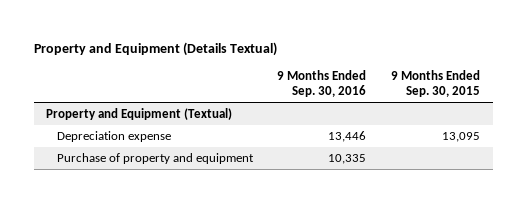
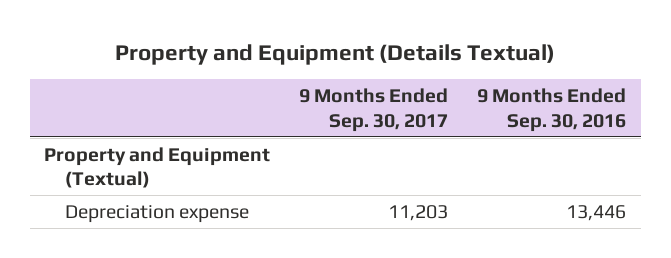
[391,70,481,98] 9 Months Ended Sep. 30, 2015 -> none
none -> [299,88,449,132] 9 Months Ended Sep. 30, 2017
[56,152,254,164] Purchase of property and equipment -> none

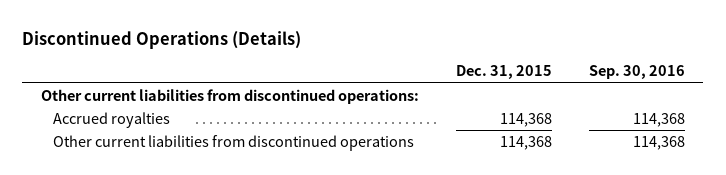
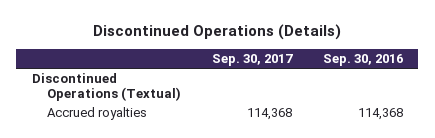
[455,65,552,80] Dec. 31, 2015 -> none
none -> [211,54,293,67] Sep. 30, 2017
[40,88,419,104] Other current liabilities from discontinued operations: -> none
none -> [31,72,182,102] Discontinued Operations (Textual)
[52,134,414,151] Other current liabilities from discontinued operations -> none

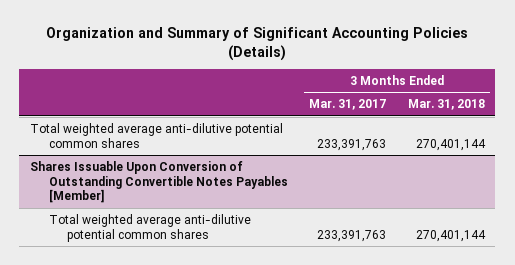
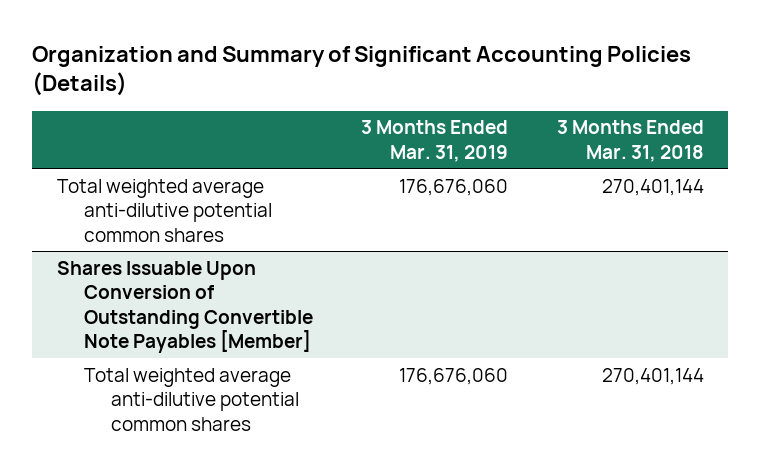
[309,99,387,111] Mar. 31, 2017 -> none
none -> [361,120,509,162] 3 Months Ended Mar. 31, 2019
[29,160,288,204] Shares Issuable Upon Conversion of Outstanding Convertible Notes Payables [Member] -> [56,260,313,354] Shares Issuable Upon Conversion of Outstanding Convertible Note Payables [Member]

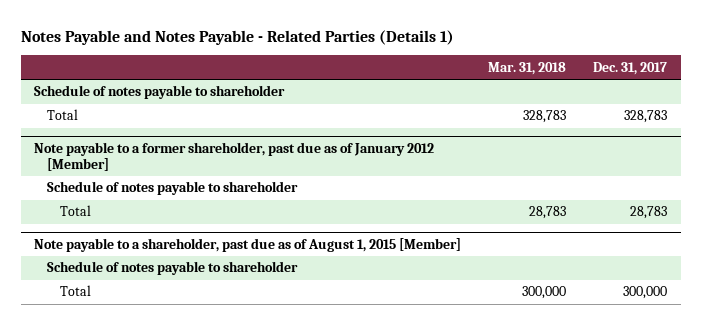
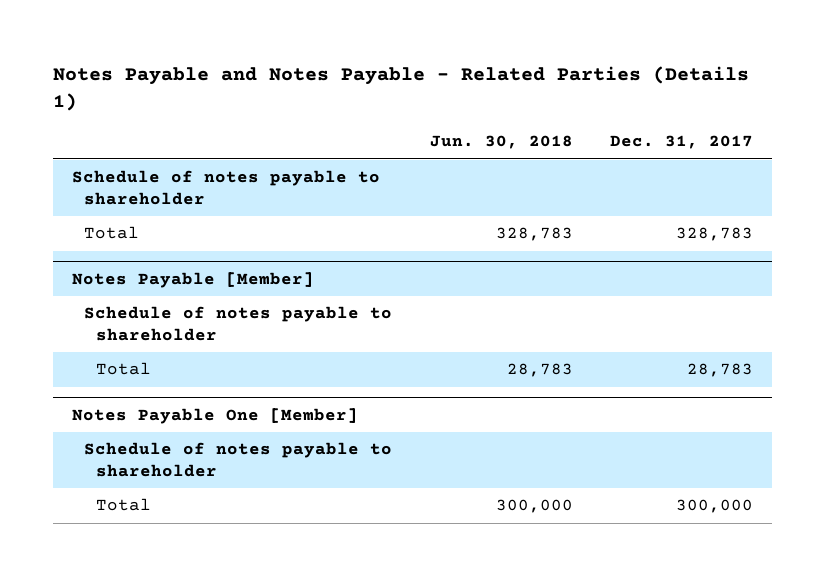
[488,61,567,75] Mar. 31, 2018 -> none
none -> [429,135,573,150] Jun. 30, 2018
[34,141,435,171] Note payable to a former shareholder, past due as of January 2012 [Member] -> [71,272,314,289] Notes Payable [Member]
[34,237,462,252] Note payable to a shareholder, past due as of August 1, 2015 [Member] -> [71,408,358,425] Notes Payable One [Member]

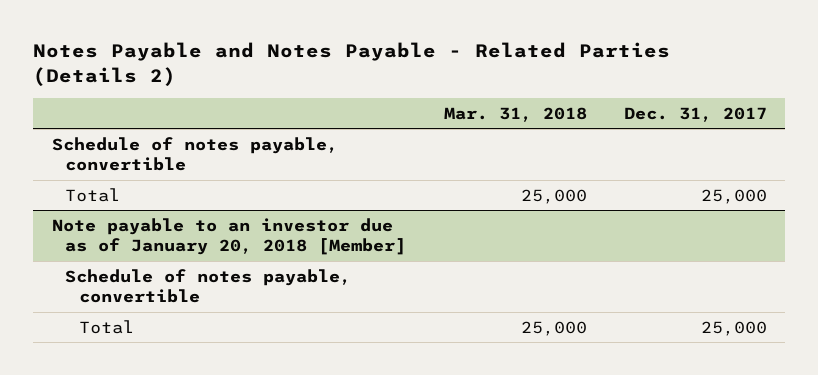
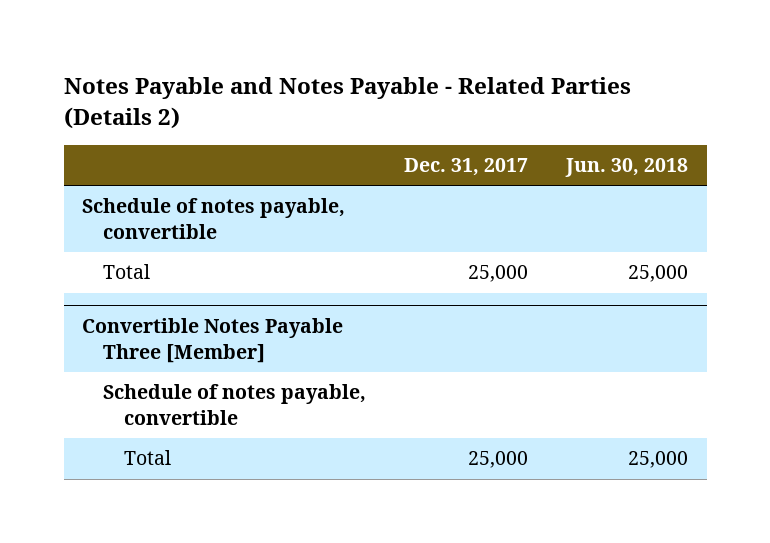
[443,106,587,122] Mar. 31, 2018 -> none
none -> [564,157,688,177] Jun. 30, 2018
[51,217,407,256] Note payable to an investor due as of January 20, 2018 [Member] -> [82,318,344,363] Convertible Notes Payable Three [Member]

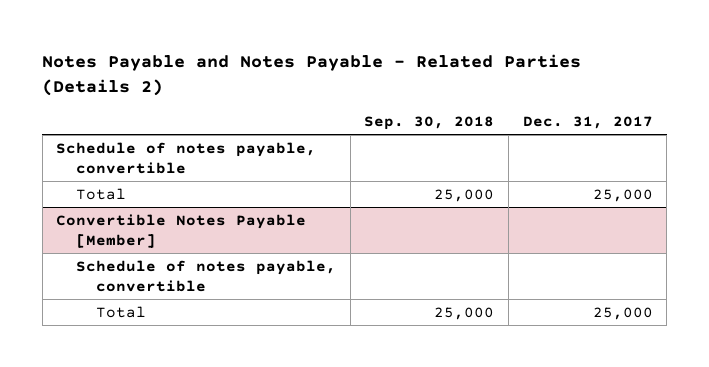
[564,157,688,177] Jun. 30, 2018 -> none
none -> [364,116,495,131] Sep. 30, 2018
[82,318,344,363] Convertible Notes Payable Three [Member] -> [56,213,307,248] Convertible Notes Payable [Member]

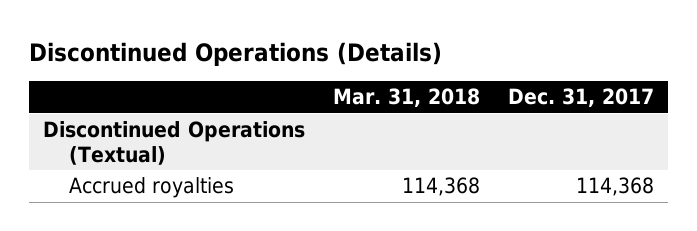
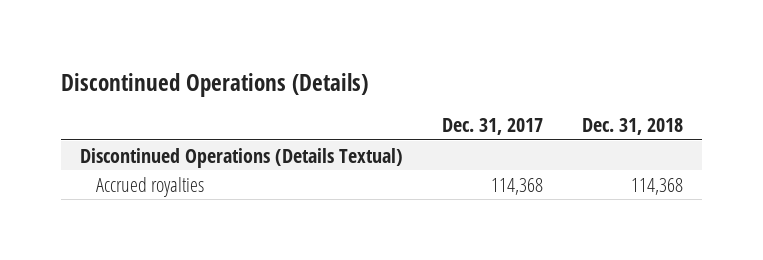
[332,88,480,108] Mar. 31, 2018 -> none
none -> [581,118,683,136] Dec. 31, 2018
[42,121,305,165] Discontinued Operations (Textual) -> [80,147,404,168] Discontinued Operations (Details Textual)

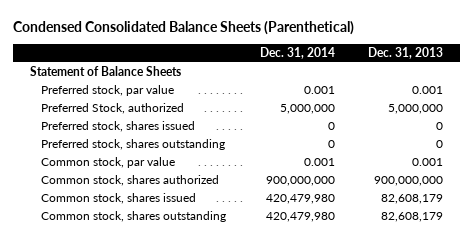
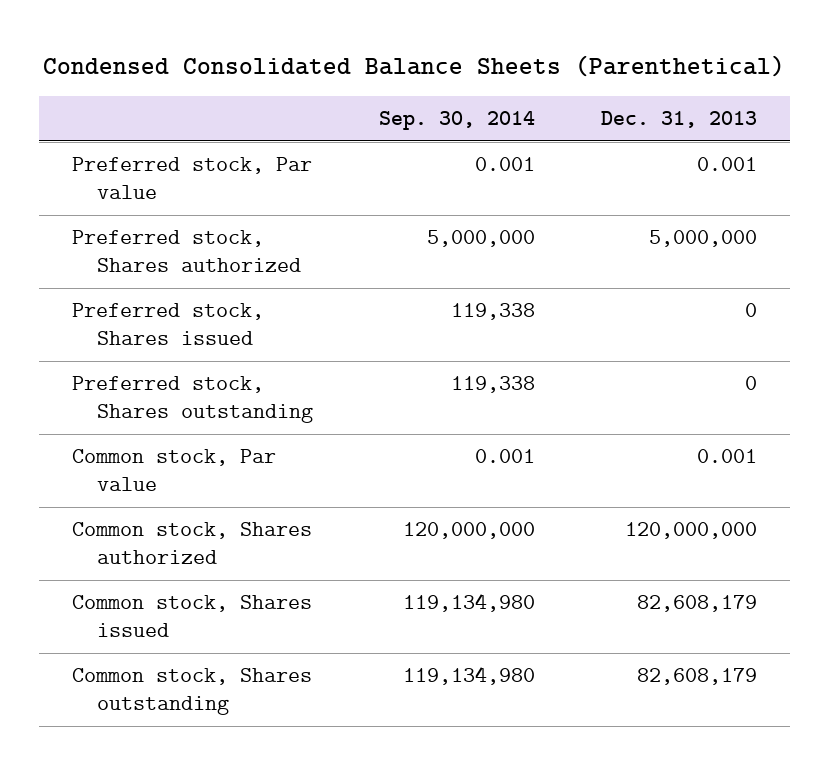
[259,47,335,60] Dec. 31, 2014 -> none
none -> [379,111,536,131] Sep. 30, 2014
[29,66,181,77] Statement of Balance Sheets -> none
[41,85,175,97] Preferred stock, par value -> [71,157,312,200] Preferred stock, Par value
[41,103,185,115] Preferred Stock, authorized -> [71,230,301,273] Preferred stock, Shares authorized
[41,121,196,133] Preferred stock, shares issued -> [71,303,264,346] Preferred stock, Shares issued
[41,139,226,151] Preferred stock, shares outstanding -> [71,376,313,424] Preferred stock, Shares outstanding
[41,157,176,169] Common stock, par value -> [71,449,276,492] Common stock, Par value
[41,175,220,187] Common stock, shares authorized -> [71,522,312,565] Common stock, Shares authorized
[374,176,444,187] 900,000,000 -> [625,522,758,540] 120,000,000
[41,193,197,205] Common stock, shares issued -> [71,595,312,638] Common stock, Shares issued
[41,211,227,223] Common stock, shares outstanding -> [71,668,312,716] Common stock, Shares outstanding

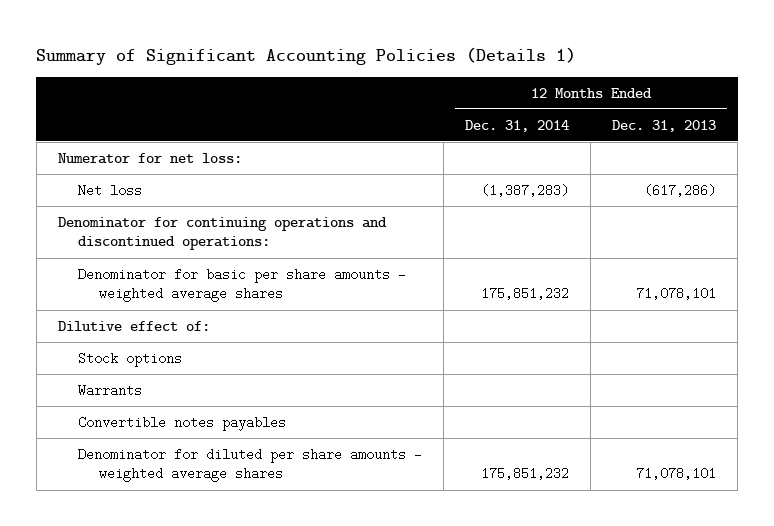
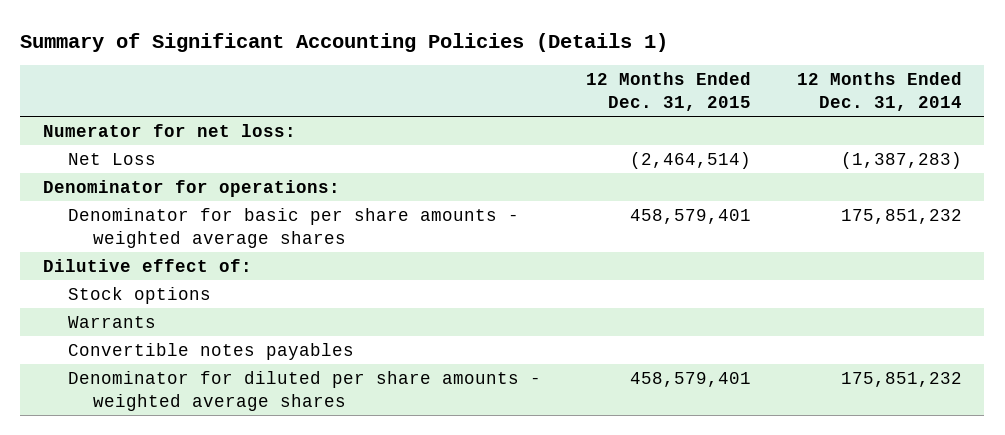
[612,119,717,132] Dec. 31, 2013 -> none
none -> [586,72,752,111] 12 Months Ended Dec. 31, 2015
[78,183,143,197] Net loss -> [67,152,156,165] Net Loss
[57,216,387,251] Denominator for continuing operations and discontinued operations: -> [43,179,341,197] Denominator for operations:

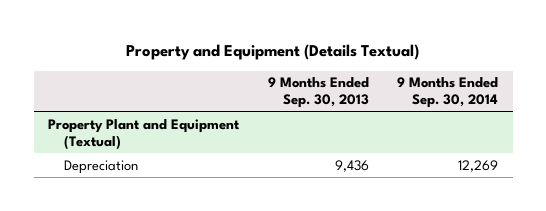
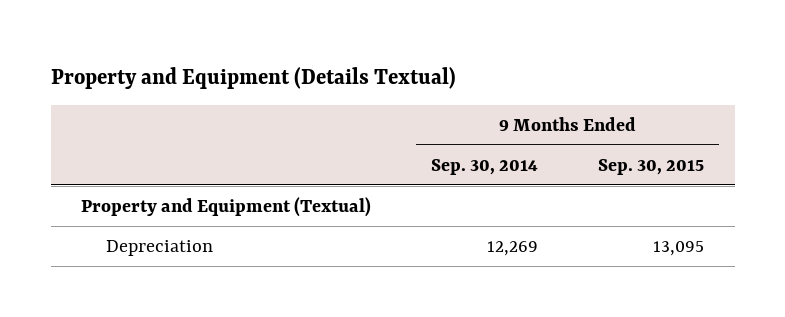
[267,77,369,109] 9 Months Ended Sep. 30, 2013 -> none
none -> [598,158,705,175] Sep. 30, 2015
[48,118,241,150] Property Plant and Equipment (Textual) -> [80,197,371,218] Property and Equipment (Textual)

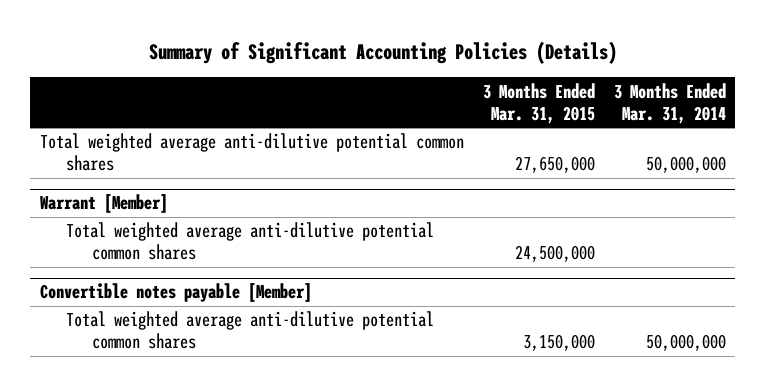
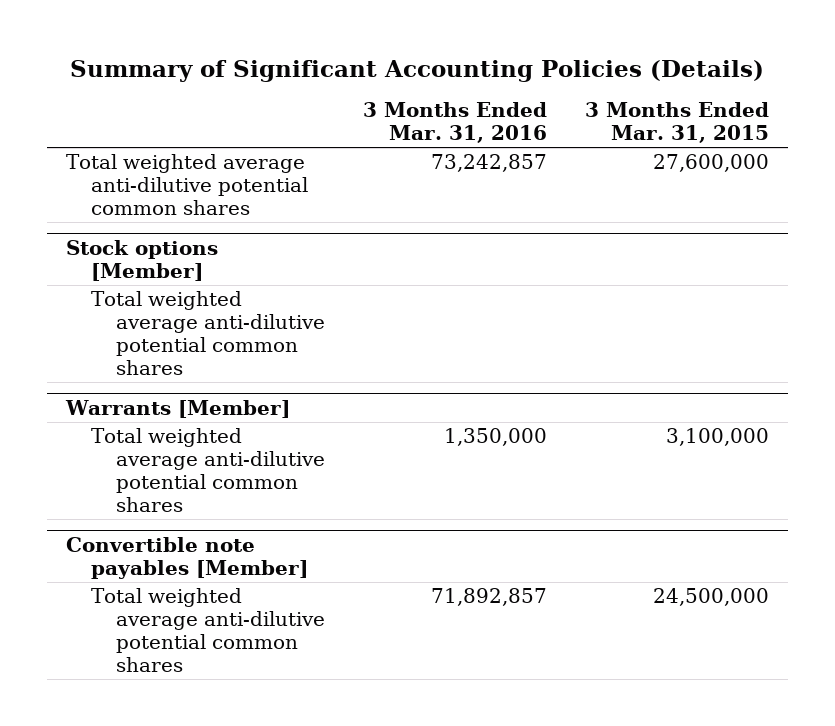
[613,82,726,124] 3 Months Ended Mar. 31, 2014 -> none
none -> [362,102,547,144] 3 Months Ended Mar. 31, 2016
[514,156,595,174] 27,650,000 -> [652,154,769,173] 27,600,000
none -> [65,239,218,281] Stock options [Member]
none -> [90,291,325,376] Total weighted average anti-dilutive potential common shares
[39,194,168,214] Warrant [Member] -> [64,399,290,418] Warrants [Member]
none -> [90,428,325,513] Total weighted average anti-dilutive potential common shares
none -> [65,536,308,579] Convertible note payables [Member]
[39,283,312,303] Convertible notes payable [Member] -> none
[66,311,435,350] Total weighted average anti-dilutive potential common shares -> none

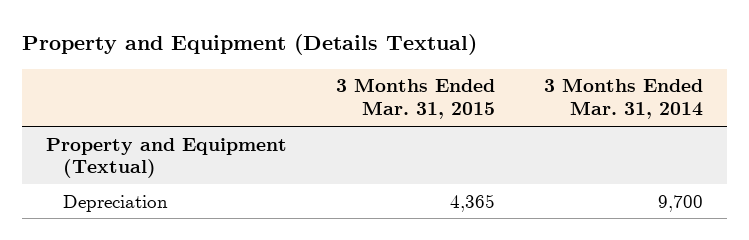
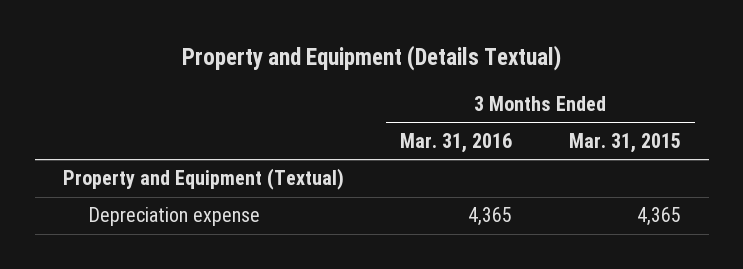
[543,78,703,120] 3 Months Ended Mar. 31, 2014 -> none
none -> [400,132,513,153] Mar. 31, 2016
[62,194,168,212] Depreciation -> [87,207,260,227] Depreciation expense

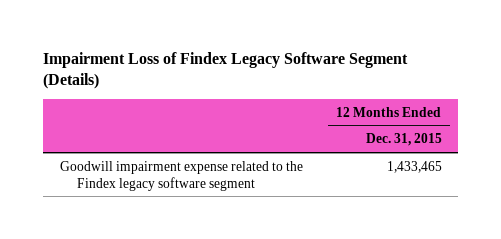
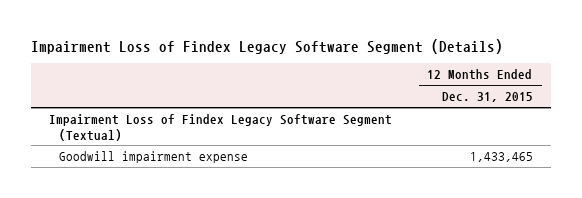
none -> [49,113,393,141] Impairment Loss of Findex Legacy Software Segment (Textual)
[59,160,303,191] Goodwill impairment expense related to the Findex legacy software segment -> [59,150,249,163] Goodwill impairment expense

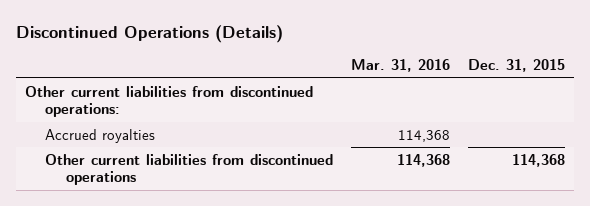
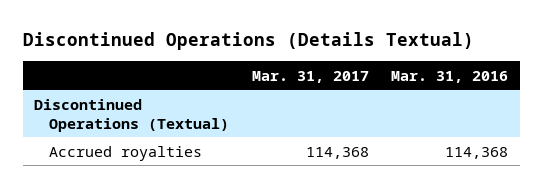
[16,25,284,44] Discontinued Operations (Details) -> [22,32,474,51] Discontinued Operations (Details Textual)
[468,59,566,73] Dec. 31, 2015 -> none
none -> [251,70,369,83] Mar. 31, 2017
[25,85,314,117] Other current liabilities from discontinued operations: -> none
none -> [33,98,230,132] Discontinued Operations (Textual)
[45,153,334,185] Other current liabilities from discontinued operations -> none

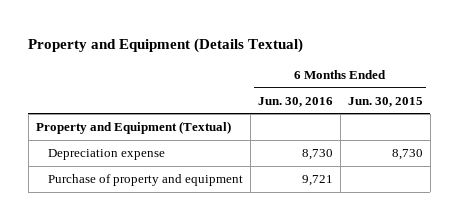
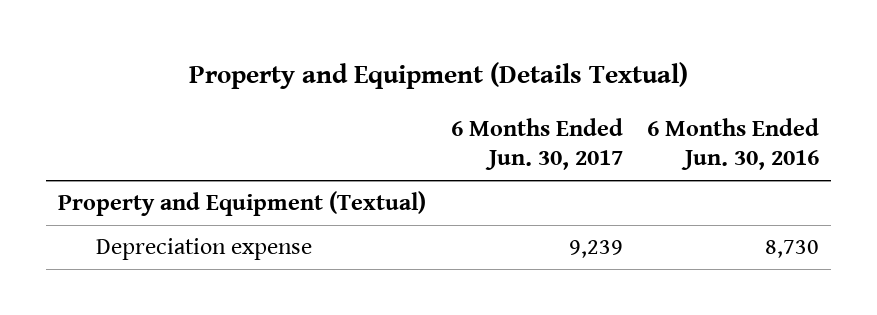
[347,96,423,107] Jun. 30, 2015 -> none
none -> [450,118,623,171] 6 Months Ended Jun. 30, 2017
[47,174,243,187] Purchase of property and equipment -> none

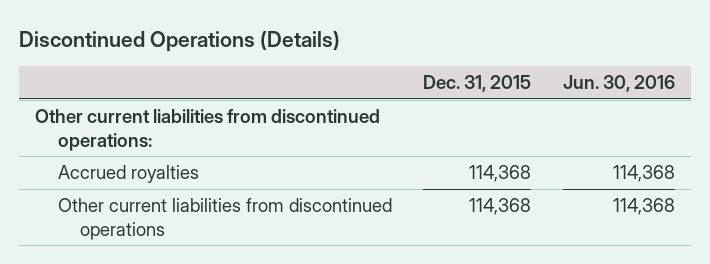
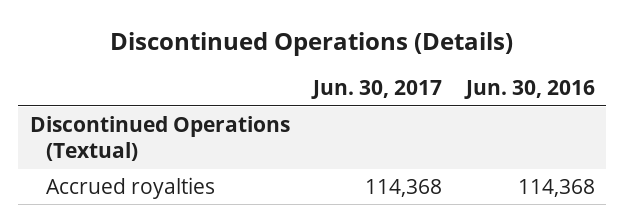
[423,74,532,92] Dec. 31, 2015 -> none
none -> [311,80,443,100] Jun. 30, 2017
[34,109,380,151] Other current liabilities from discontinued operations: -> none
none -> [29,115,290,162] Discontinued Operations (Textual)
[57,198,392,240] Other current liabilities from discontinued operations -> none

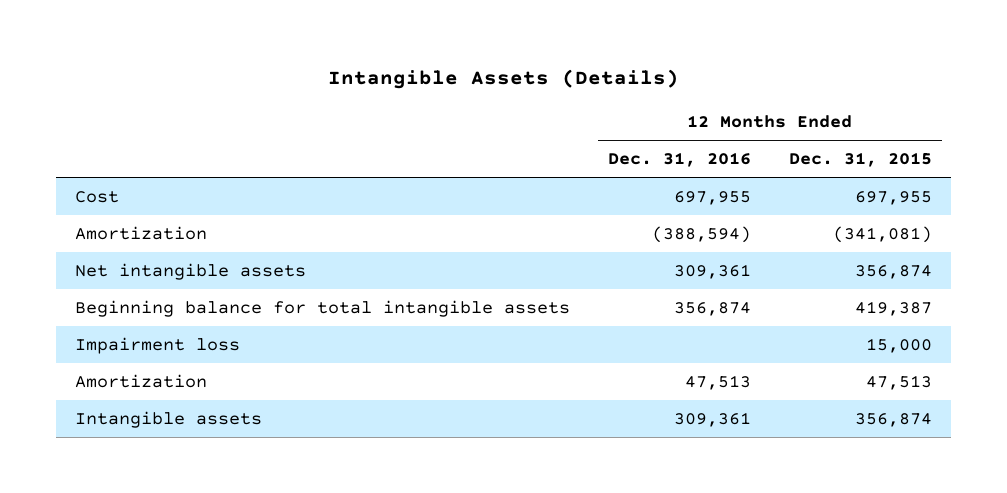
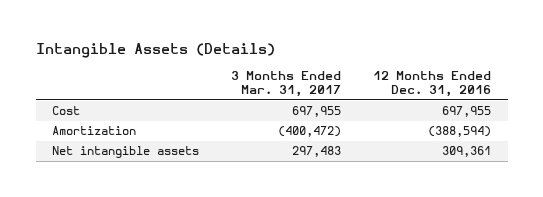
[789,152,933,168] Dec. 31, 2015 -> none
none -> [231,71,342,98] 3 Months Ended Mar. 31, 2017
[74,300,570,318] Beginning balance for total intangible assets -> none
[74,337,240,355] Impairment loss -> none
[74,374,207,389] Amortization -> none
[74,411,262,429] Intangible assets -> none

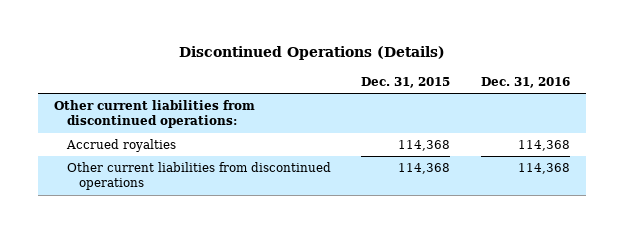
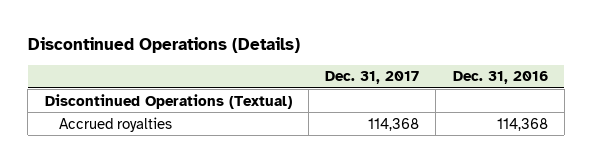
[361,76,451,88] Dec. 31, 2015 -> none
none -> [325,71,420,85] Dec. 31, 2017
[53,100,255,129] Other current liabilities from discontinued operations: -> none
none -> [44,93,292,109] Discontinued Operations (Textual)
[66,162,331,191] Other current liabilities from discontinued operations -> none

